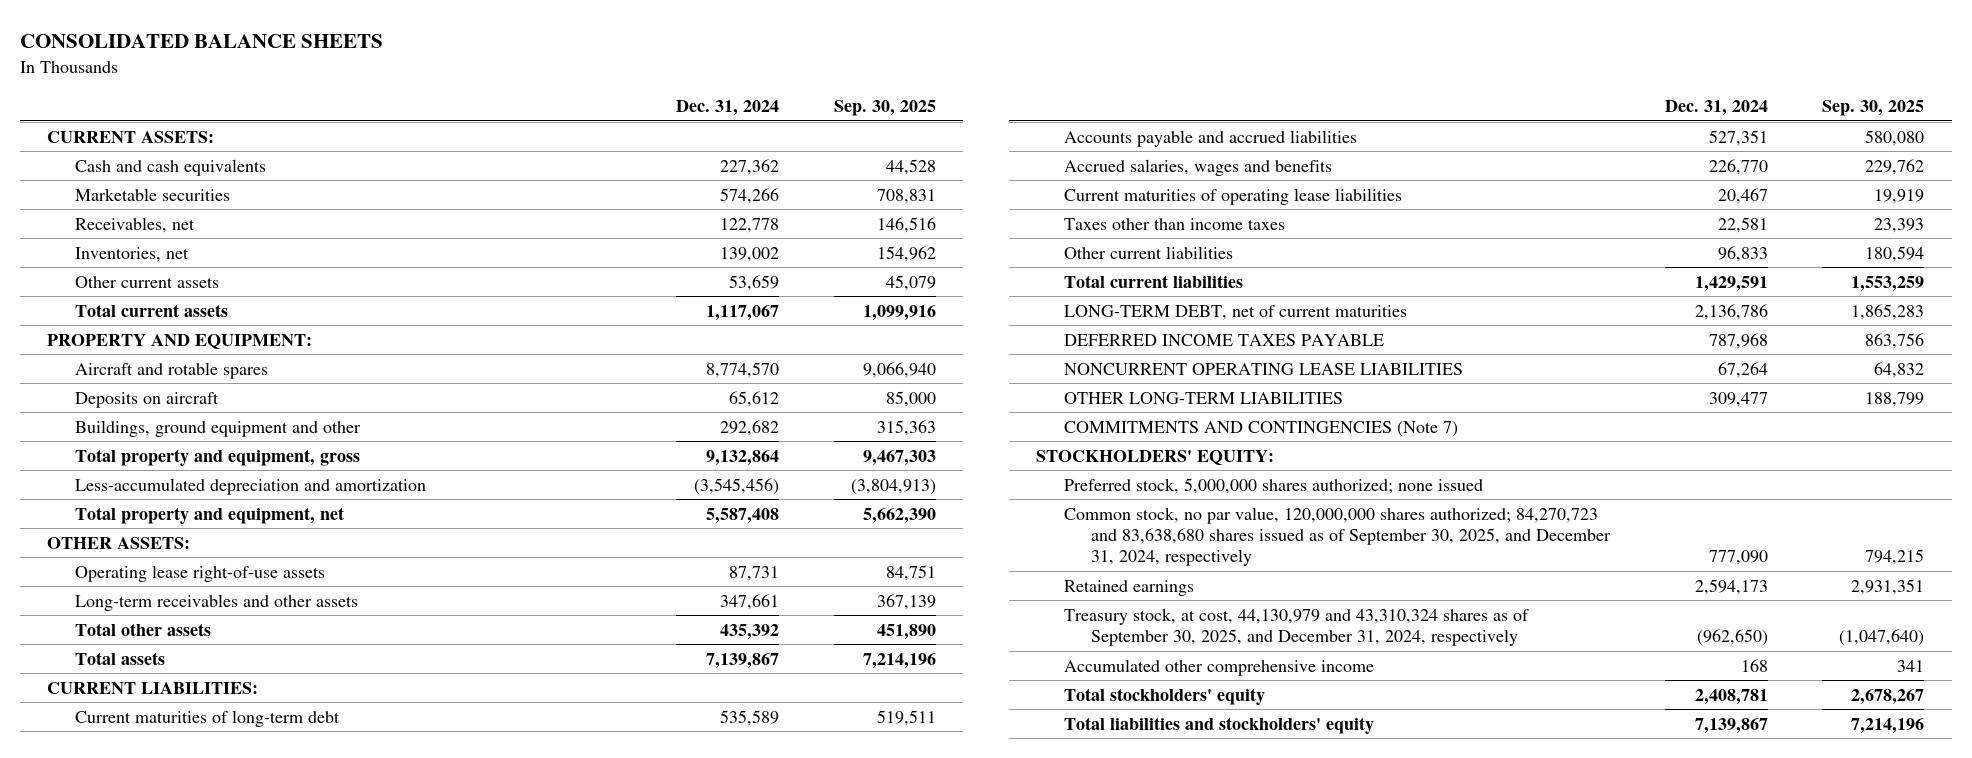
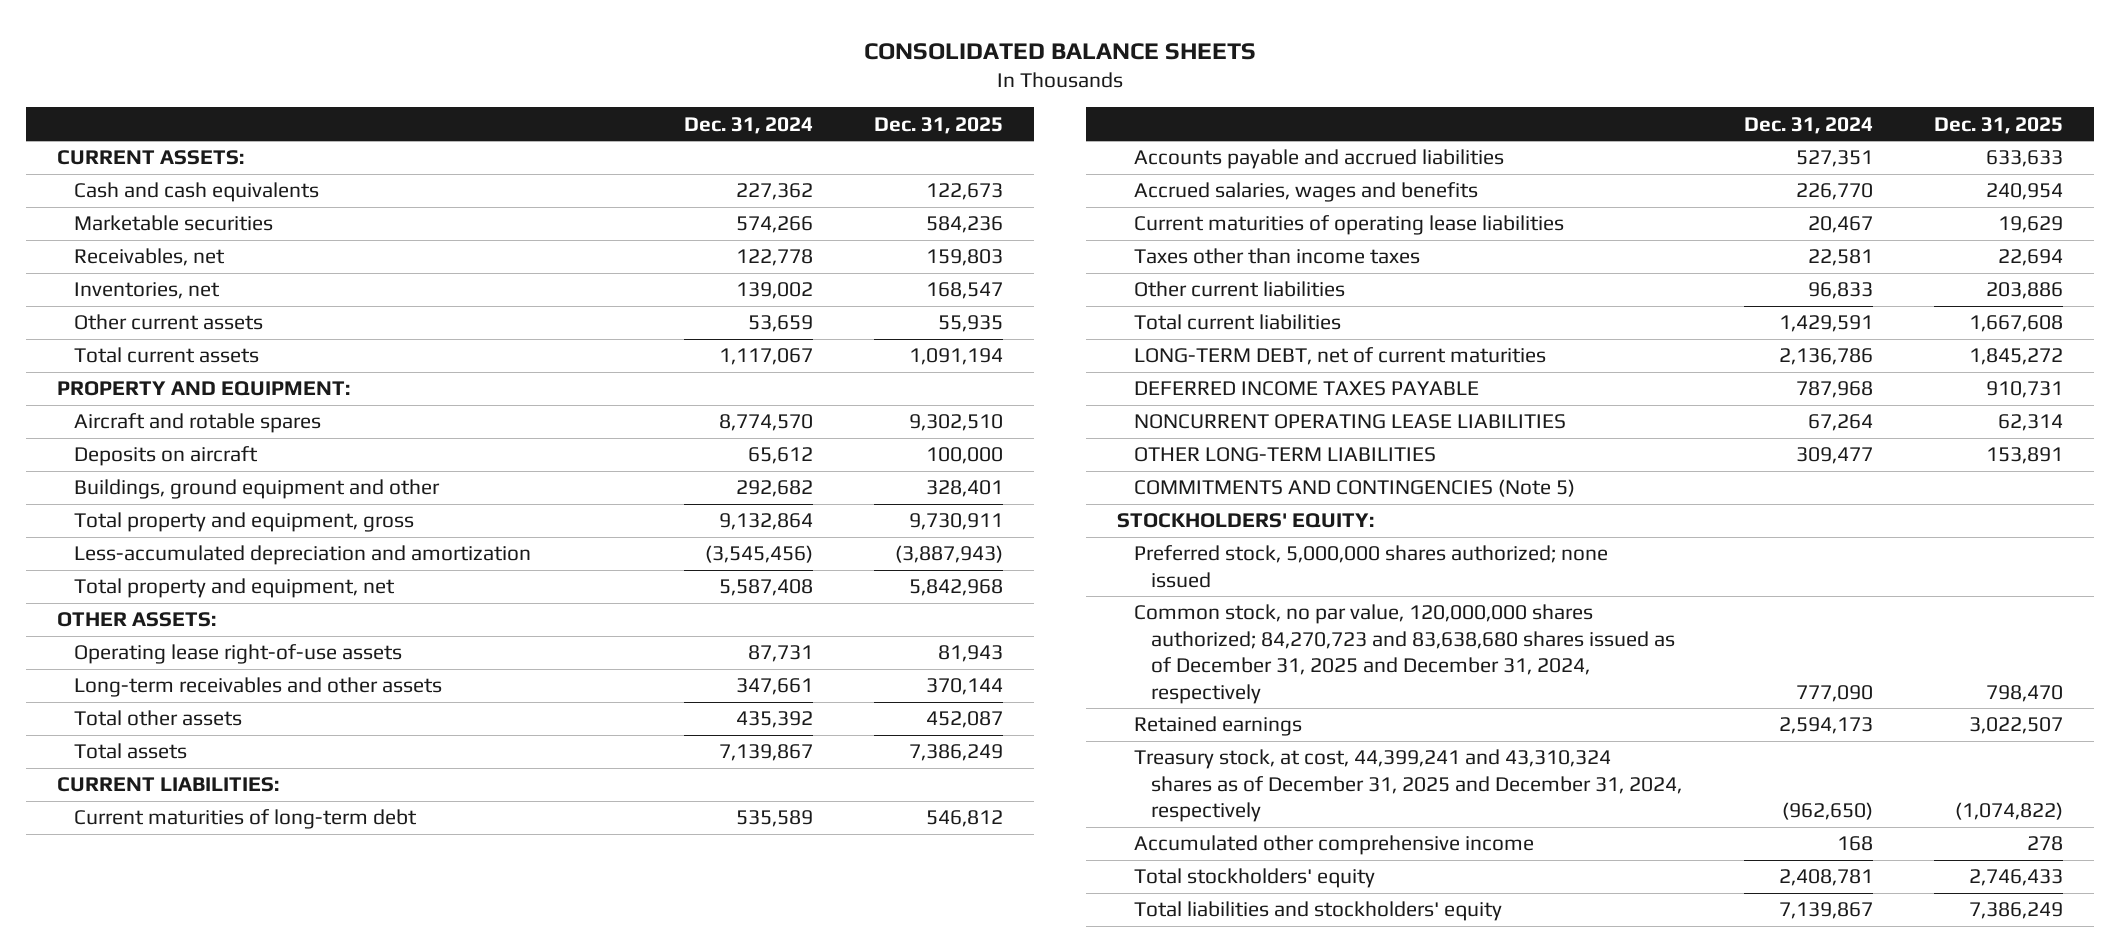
[833,100,936,117] Sep. 30, 2025 -> none
none -> [874,116,1004,134] Dec. 31, 2025
[1063,420,1458,437] COMMITMENTS AND CONTINGENCIES (Note 7) -> [1133,479,1575,498] COMMITMENTS AND CONTINGENCIES (Note 5)
[1063,506,1612,567] Common stock, no par value, 120,000,000 shares authorized; 84,270,723 and 83,638,680 shares issued as of September 30, 2025, and December 31, 2024, respectively -> [1133,604,1675,704] Common stock, no par value, 120,000,000 shares authorized; 84,270,723 and 83,638,680 shares issued as of December 31, 2025 and December 31, 2024, respectively
[1063,607,1529,647] Treasury stock, at cost, 44,130,979 and 43,310,324 shares as of September 30, 2025, and December 31, 2024, respectively -> [1133,749,1682,823] Treasury stock, at cost, 44,399,241 and 43,310,324 shares as of December 31, 2025 and December 31, 2024, respectively

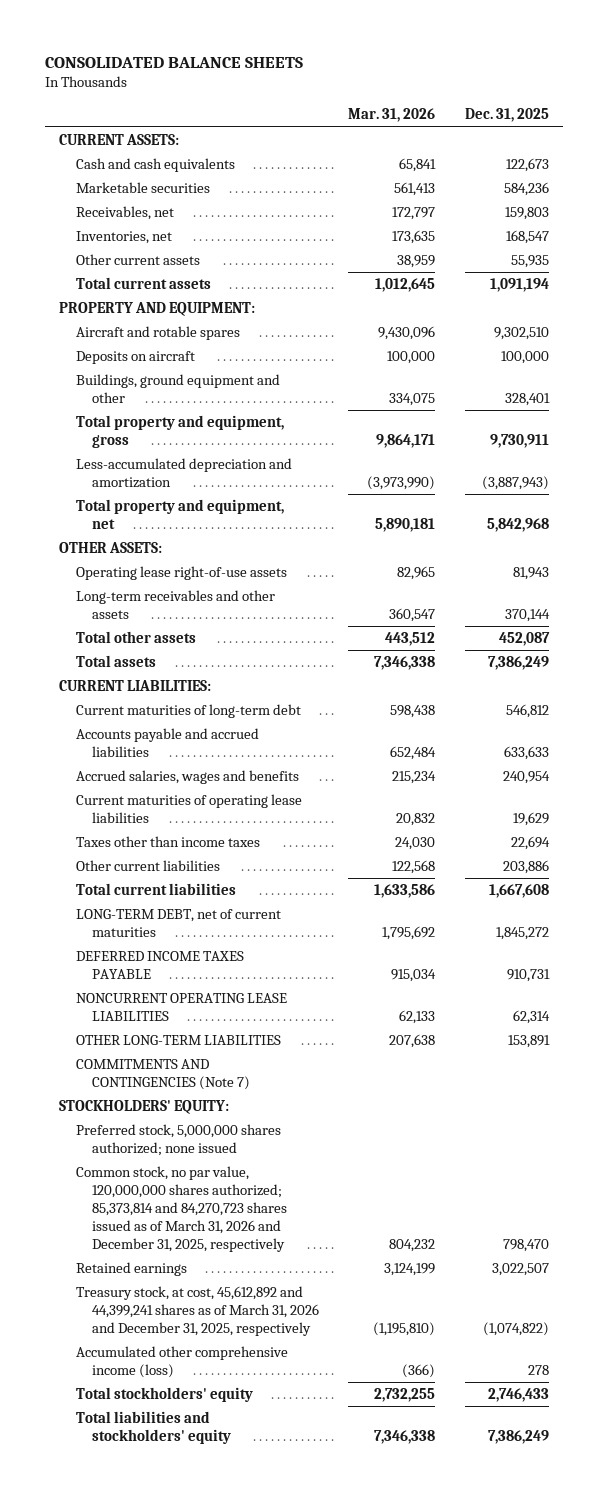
[683,116,813,134] Dec. 31, 2024 -> none
none -> [348,108,436,123] Mar. 31, 2026
[1133,479,1575,498] COMMITMENTS AND CONTINGENCIES (Note 5) -> [75,1059,251,1091] COMMITMENTS AND CONTINGENCIES (Note 7)
[1133,604,1675,704] Common stock, no par value, 120,000,000 shares authorized; 84,270,723 and 83,638,680 shares issued as of December 31, 2025 and December 31, 2024, respectively -> [75,1166,288,1252] Common stock, no par value, 120,000,000 shares authorized; 85,373,814 and 84,270,723 shares issued as of March 31, 2026 and December 31, 2025, respectively
[1133,749,1682,823] Treasury stock, at cost, 44,399,241 and 43,310,324 shares as of December 31, 2025 and December 31, 2024, respectively -> [75,1286,320,1336] Treasury stock, at cost, 45,612,892 and 44,399,241 shares as of March 31, 2026 and December 31, 2025, respectively
[1133,835,1534,856] Accumulated other comprehensive income -> [75,1346,288,1379] Accumulated other comprehensive income (loss)

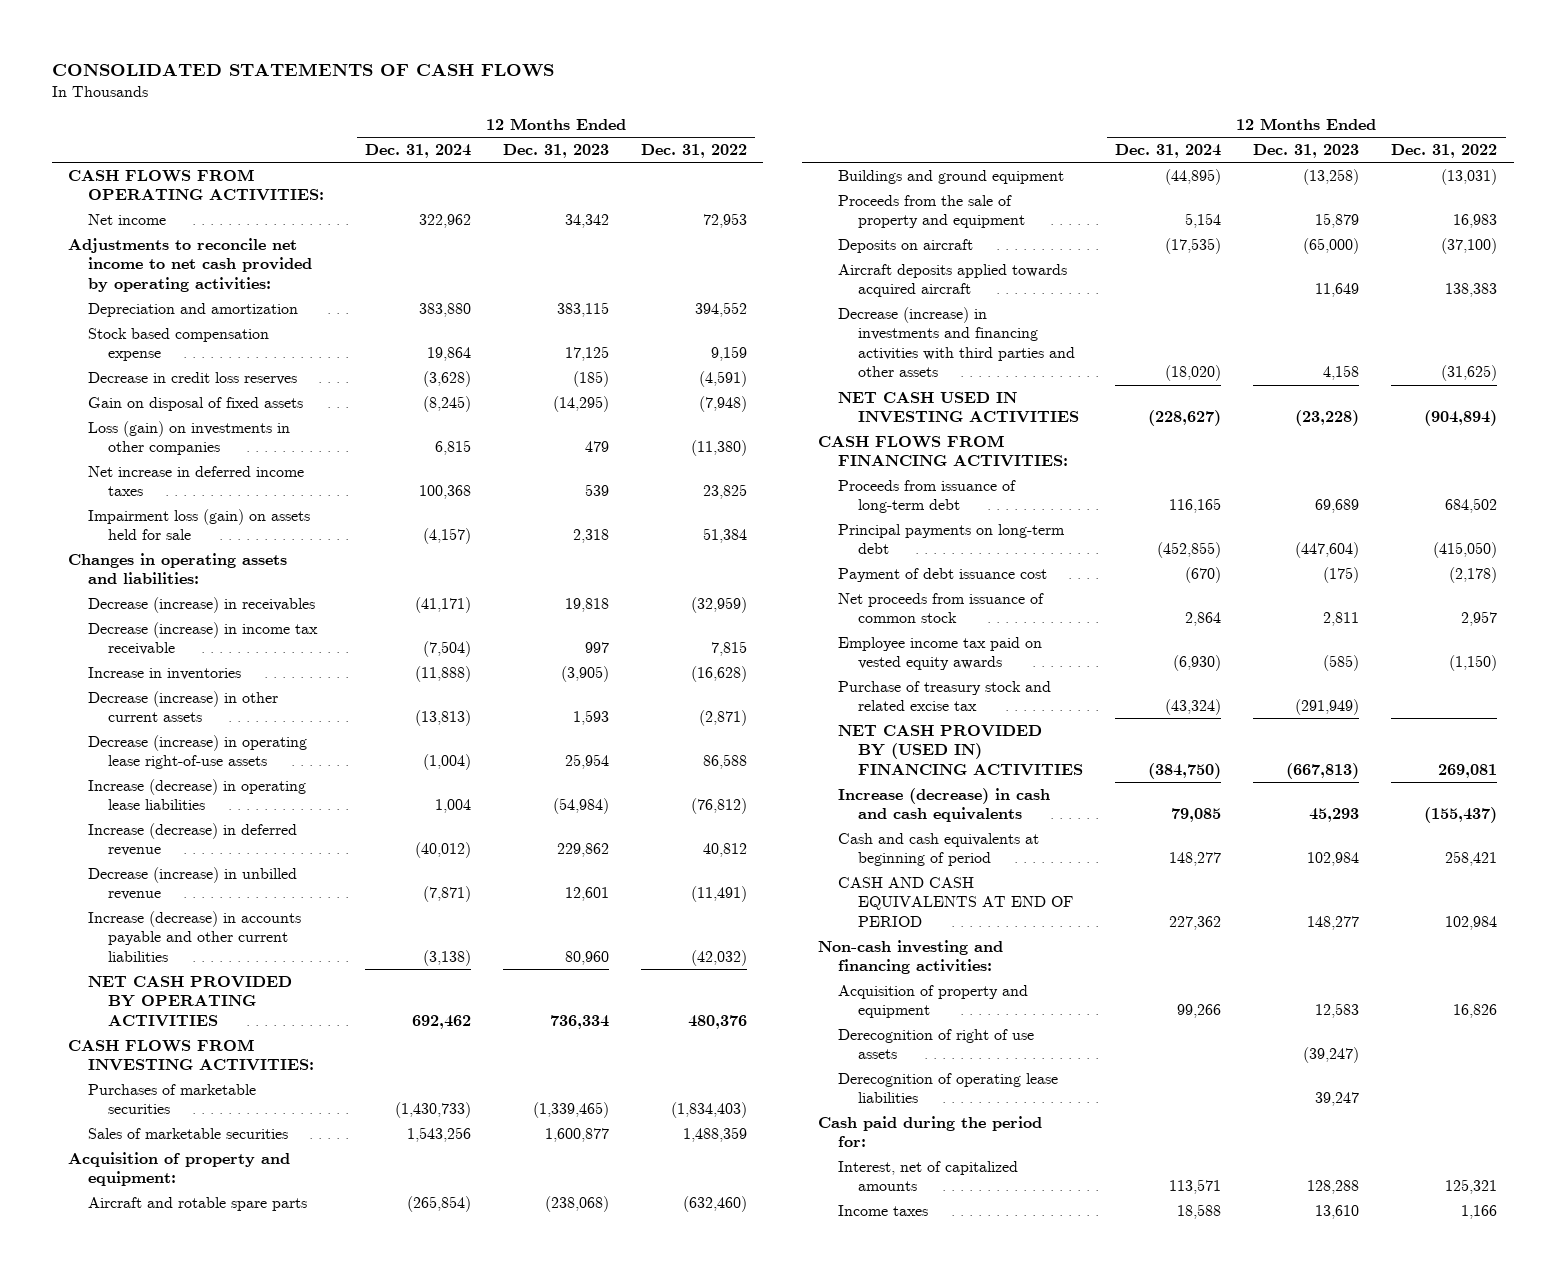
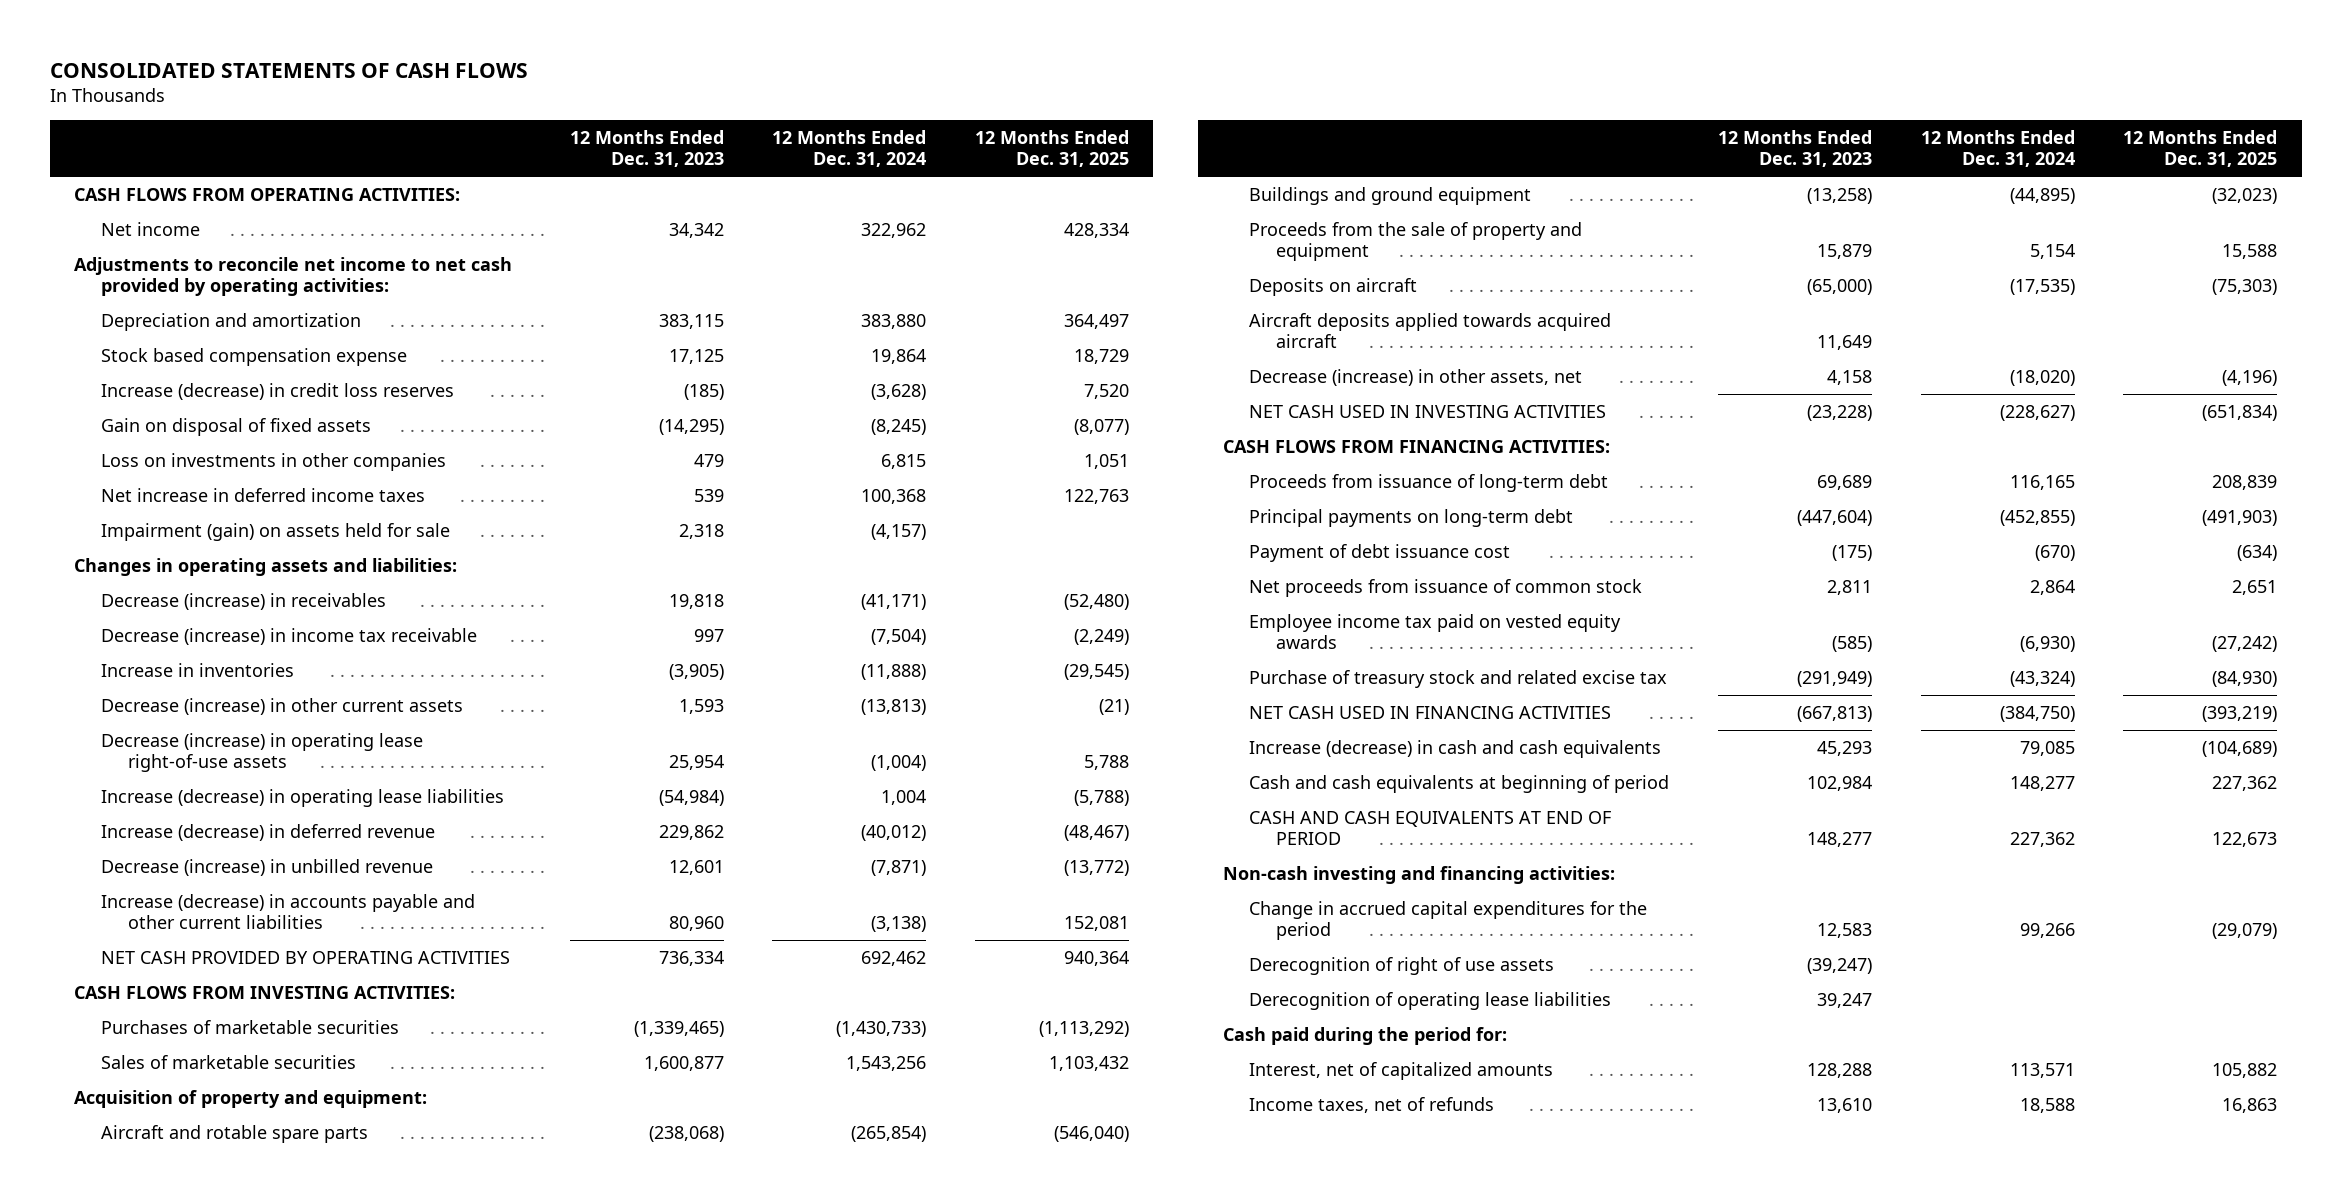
[641,143,748,158] Dec. 31, 2022 -> none
none -> [974,130,1129,168] 12 Months Ended Dec. 31, 2025
[87,371,297,385] Decrease in credit loss reserves -> [101,382,455,400] Increase (decrease) in credit loss reserves
[87,420,290,456] Loss (gain) on investments in other companies -> [101,452,447,471] Loss on investments in other companies
[87,508,310,541] Impairment loss (gain) on assets held for sale -> [101,522,451,541] Impairment (gain) on assets held for sale
[838,306,1076,378] Decrease (increase) in investments and financing activities with third parties and other assets -> [1249,368,1583,386] Decrease (increase) in other assets, net
[838,724,1084,776] NET CASH PROVIDED BY (USED IN) FINANCING ACTIVITIES -> [1249,705,1612,719] NET CASH USED IN FINANCING ACTIVITIES
[838,984,1029,1019] Acquisition of property and equipment -> [1249,900,1648,940] Change in accrued capital expenditures for the period
[838,1204,929,1216] Income taxes -> [1249,1096,1495,1113] Income taxes, net of refunds

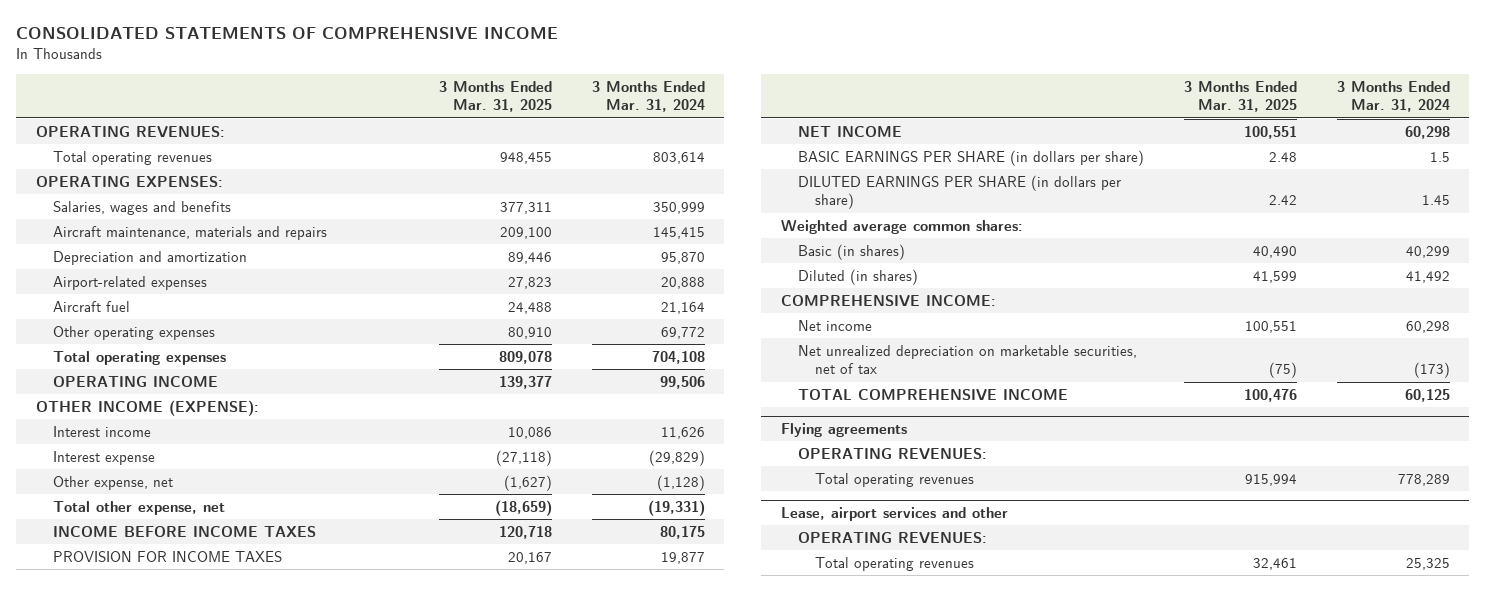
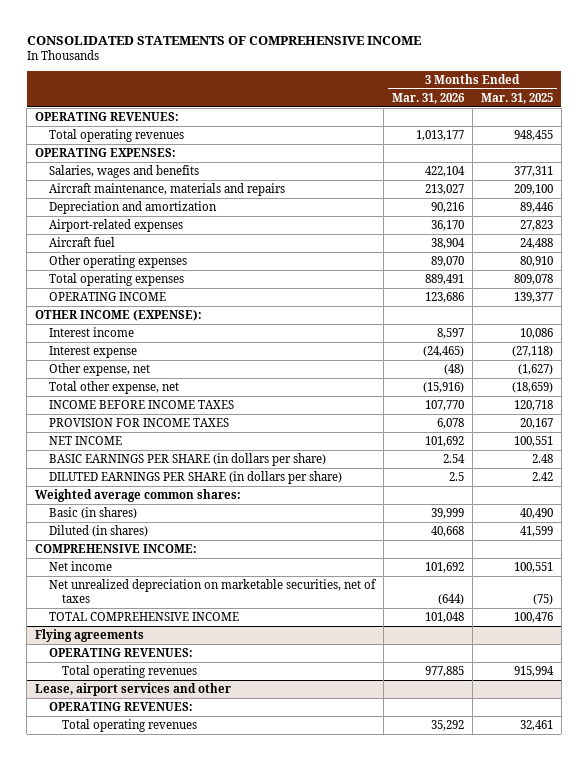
[591,80,705,113] 3 Months Ended Mar. 31, 2024 -> none
none -> [391,92,465,104] Mar. 31, 2026
[797,344,1137,375] Net unrealized depreciation on marketable securities, net of tax -> [48,578,377,604] Net unrealized depreciation on marketable securities, net of taxes

